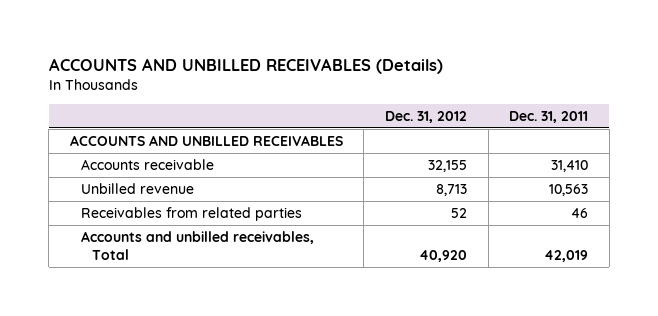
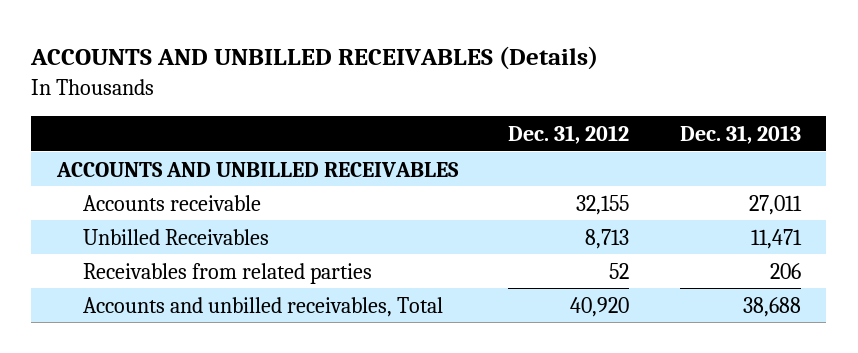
[509,111,589,124] Dec. 31, 2011 -> none
none -> [679,124,801,144] Dec. 31, 2013
[80,182,194,194] Unbilled revenue -> [83,228,270,245] Unbilled Receivables

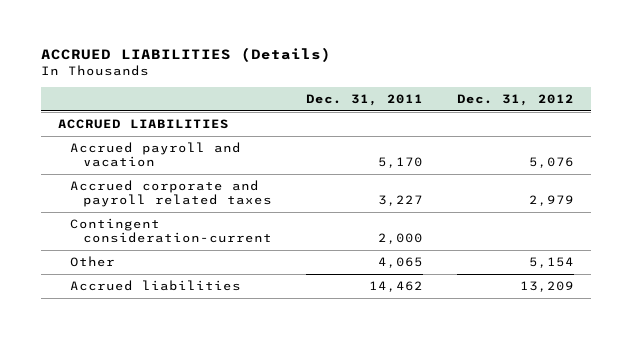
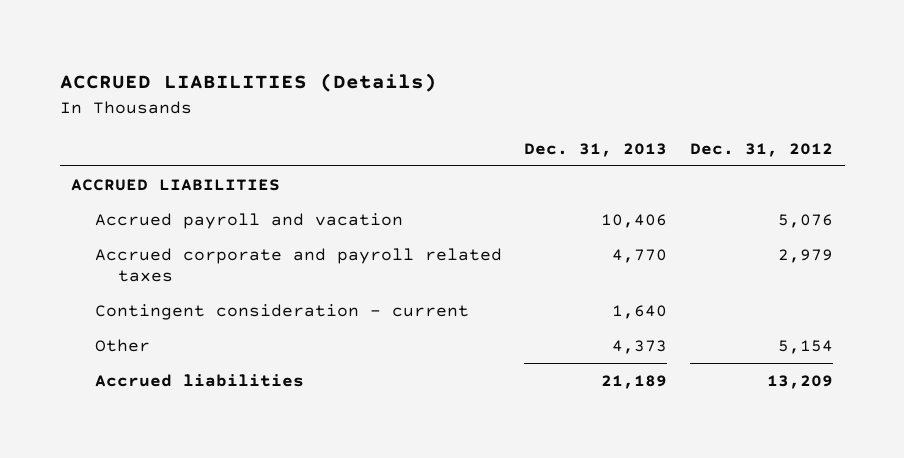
[305,93,423,106] Dec. 31, 2011 -> none
none -> [524,142,668,157] Dec. 31, 2013
[70,217,272,244] Contingent consideration-current -> [94,303,469,320] Contingent consideration - current

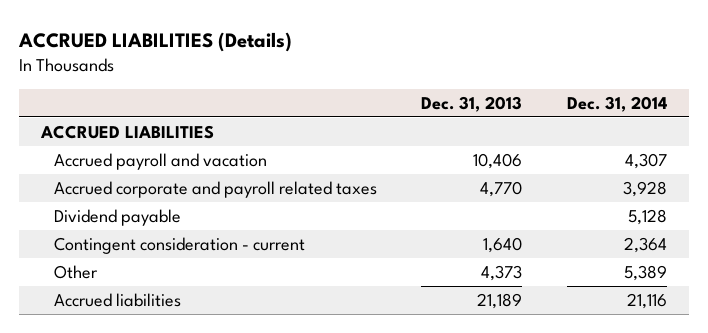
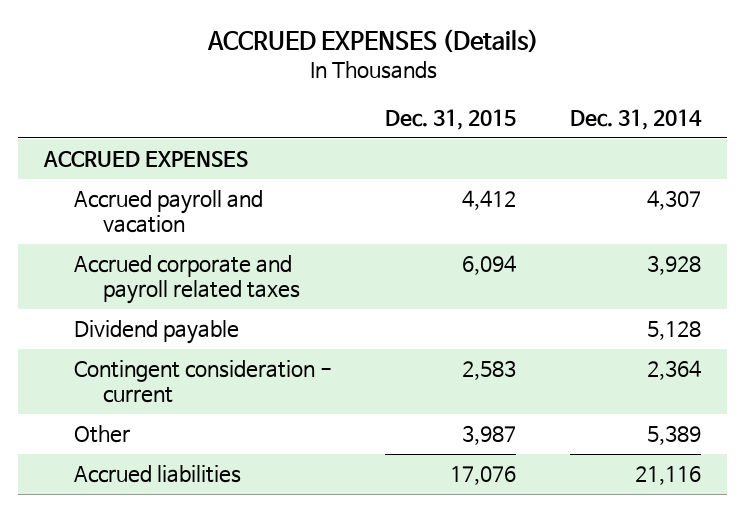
[17,31,292,52] ACCRUED LIABILITIES (Details) -> [206,29,539,54] ACCRUED EXPENSES (Details)
[421,95,523,112] Dec. 31, 2013 -> none
none -> [385,108,517,130] Dec. 31, 2015
[39,124,214,139] ACCRUED LIABILITIES -> [43,151,249,168] ACCRUED EXPENSES

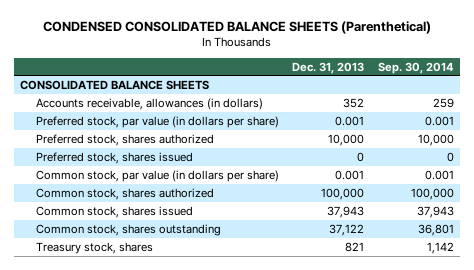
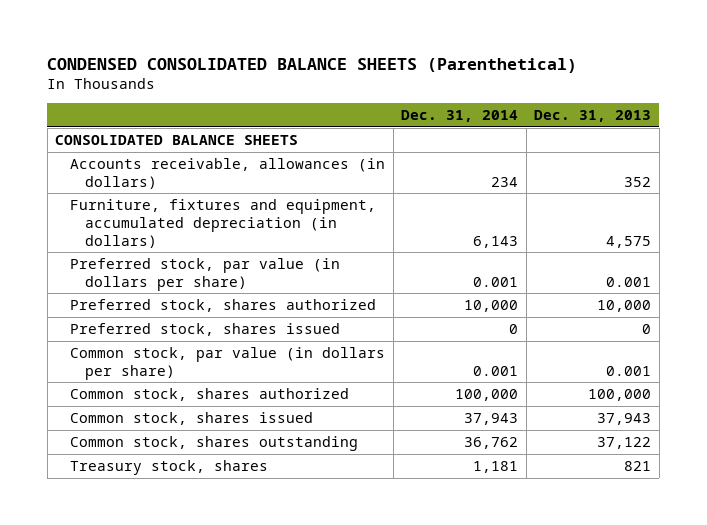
[377,61,454,74] Sep. 30, 2014 -> none
none -> [401,110,519,123] Dec. 31, 2014
none -> [70,199,377,248] Furniture, fixtures and equipment, accumulated depreciation (in dollars)

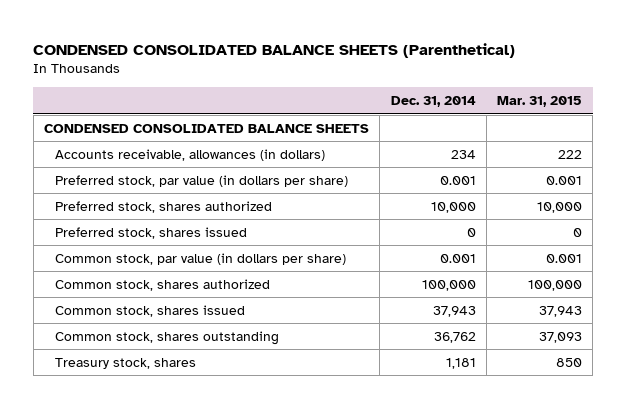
[534,110,652,123] Dec. 31, 2013 -> none
none -> [497,96,583,108] Mar. 31, 2015
[55,135,299,146] CONSOLIDATED BALANCE SHEETS -> [44,123,370,133] CONDENSED CONSOLIDATED BALANCE SHEETS
[70,199,377,248] Furniture, fixtures and equipment, accumulated depreciation (in dollars) -> none

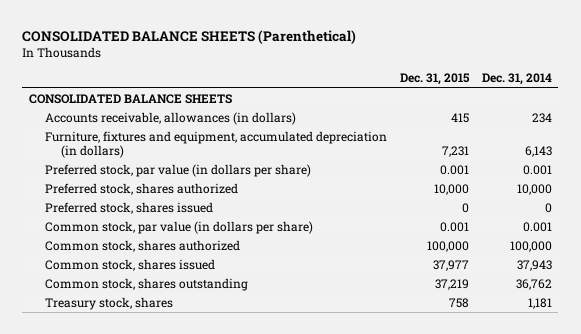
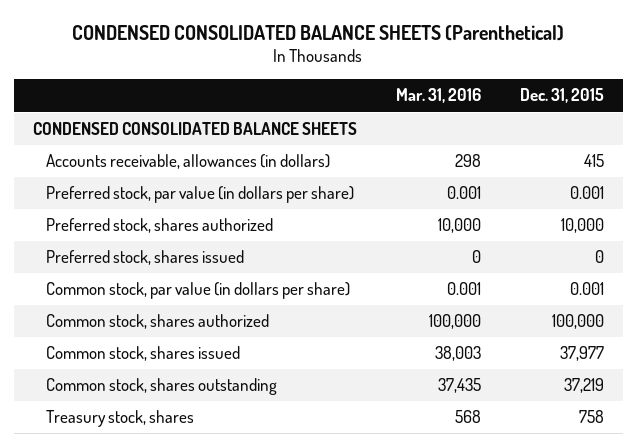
[22,29,357,44] CONSOLIDATED BALANCE SHEETS (Parenthetical) -> [72,24,565,41] CONDENSED CONSOLIDATED BALANCE SHEETS (Parenthetical)
[481,73,552,86] Dec. 31, 2014 -> none
none -> [395,88,481,104] Mar. 31, 2016
[28,93,232,104] CONSOLIDATED BALANCE SHEETS -> [32,122,357,136] CONDENSED CONSOLIDATED BALANCE SHEETS
[45,130,388,159] Furniture, fixtures and equipment, accumulated depreciation (in dollars) -> none

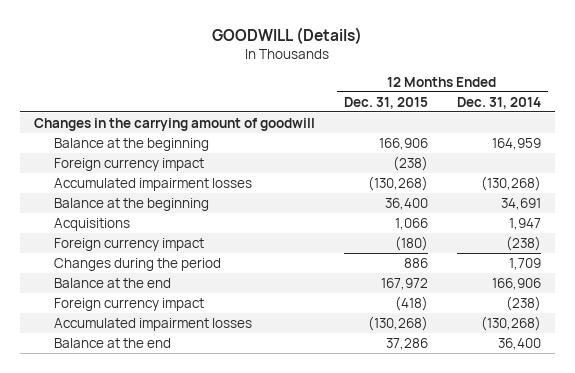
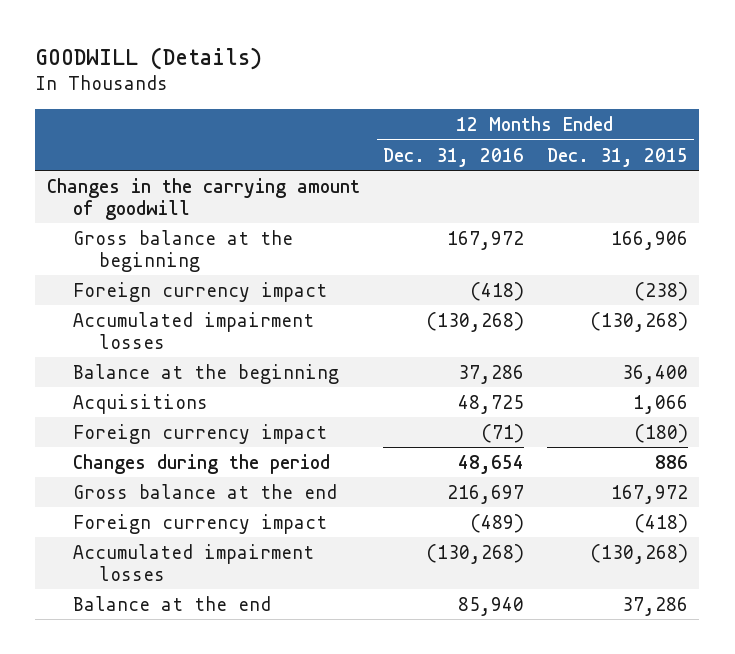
[456,96,541,109] Dec. 31, 2014 -> none
none -> [382,147,524,167] Dec. 31, 2016
[54,137,210,151] Balance at the beginning -> [73,229,294,272] Gross balance at the beginning
[54,277,172,288] Balance at the end -> [73,483,338,499] Gross balance at the end

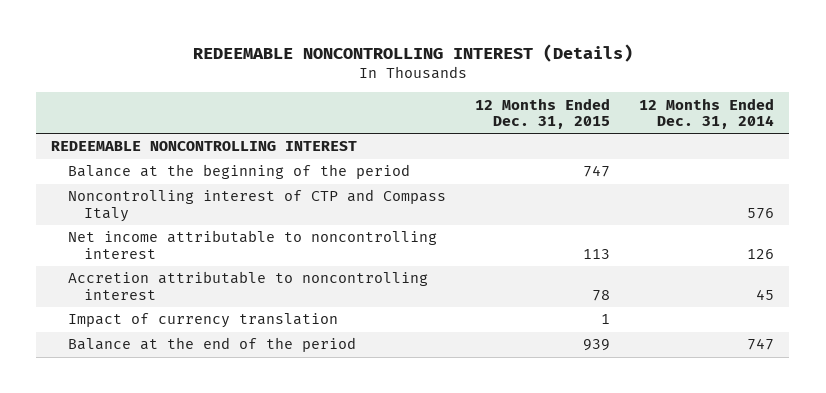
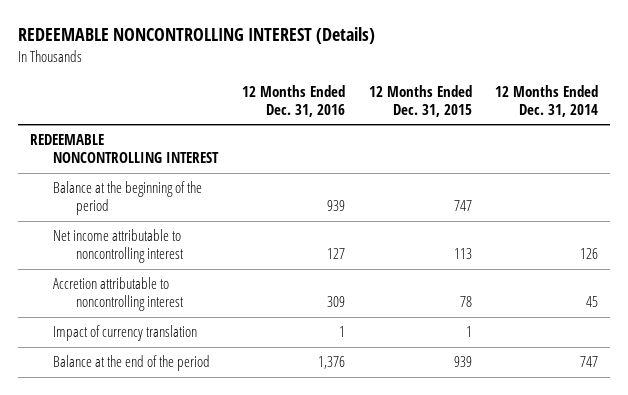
none -> [241,84,345,117] 12 Months Ended Dec. 31, 2016
[67,189,446,222] Noncontrolling interest of CTP and Compass Italy -> none

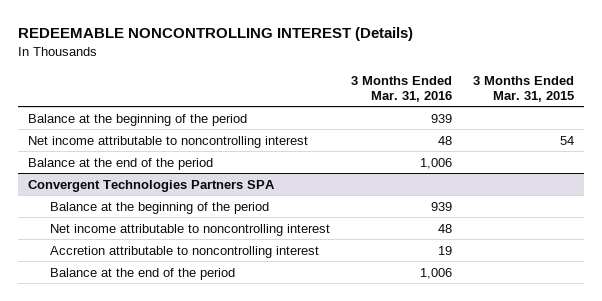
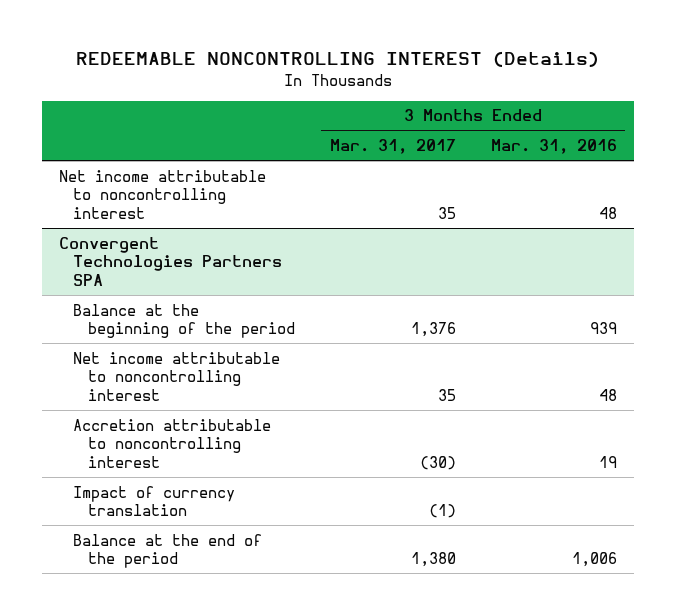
[472,75,574,103] 3 Months Ended Mar. 31, 2015 -> none
none -> [329,139,456,155] Mar. 31, 2017
[28,113,248,126] Balance at the beginning of the period -> none
[28,157,214,170] Balance at the end of the period -> none
none -> [73,485,236,517] Impact of currency translation

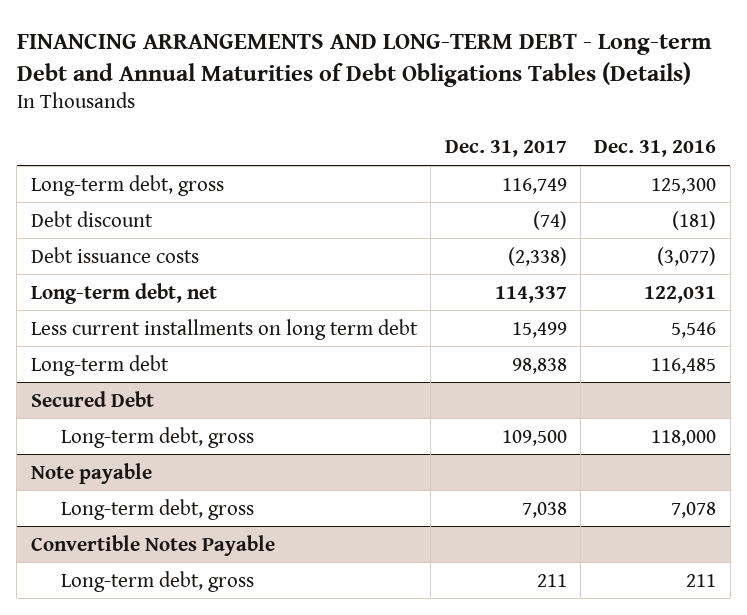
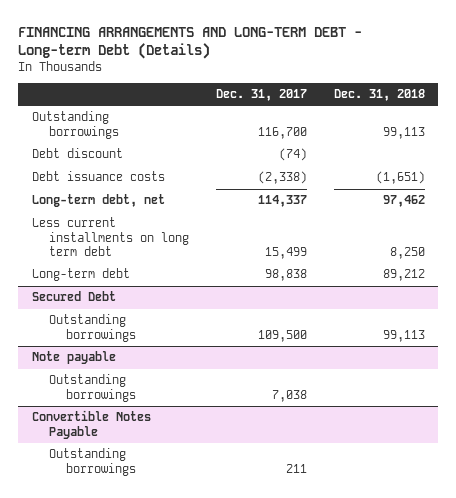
[16,33,712,87] FINANCING ARRANGEMENTS AND LONG-TERM DEBT - Long-term Debt and Annual Maturities of Debt Obligations Tables (Details) -> [18,26,363,60] FINANCING ARRANGEMENTS AND LONG-TERM DEBT - Long-term Debt (Details)
[594,140,717,158] Dec. 31, 2016 -> none
none -> [333,89,425,102] Dec. 31, 2018
[30,174,224,196] Long-term debt, gross -> none
none -> [31,111,119,139] Outstanding borrowings
[61,426,255,448] Long-term debt, gross -> [48,314,137,342] Outstanding borrowings
[61,498,255,520] Long-term debt, gross -> [48,374,137,402] Outstanding borrowings
[61,570,255,592] Long-term debt, gross -> [48,448,137,476] Outstanding borrowings

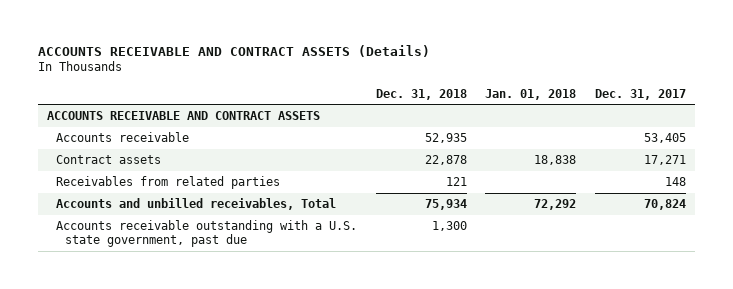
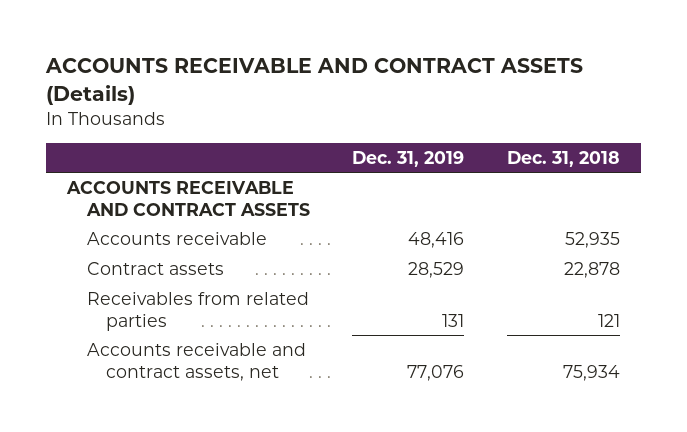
[485,88,577,100] Jan. 01, 2018 -> none
[594,88,686,100] Dec. 31, 2017 -> none
none -> [352,150,465,167] Dec. 31, 2019
[56,219,358,247] Accounts receivable outstanding with a U.S. state government, past due -> none
[56,197,337,210] Accounts and unbilled receivables, Total -> [86,342,306,381] Accounts receivable and contract assets, net

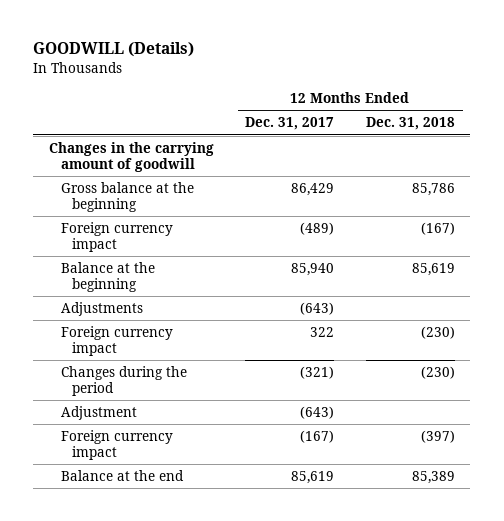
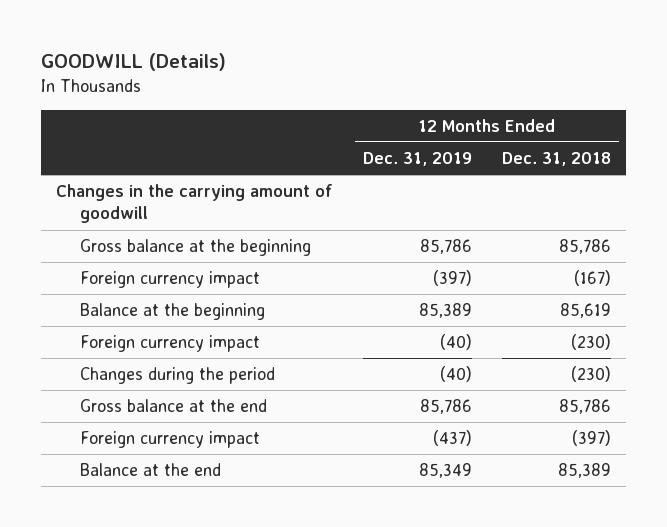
[245,117,335,131] Dec. 31, 2017 -> none
none -> [362,151,472,166] Dec. 31, 2019
[60,302,143,317] Adjustments -> none
[60,406,137,421] Adjustment -> none
none -> [80,399,268,413] Gross balance at the end

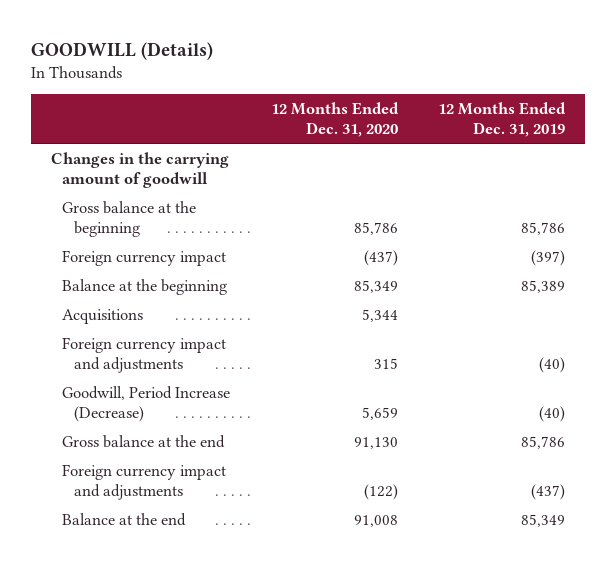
[501,151,611,166] Dec. 31, 2018 -> none
none -> [270,102,399,137] 12 Months Ended Dec. 31, 2020
none -> [62,309,144,325] Acquisitions
[80,335,261,353] Foreign currency impact -> [62,337,227,373] Foreign currency impact and adjustments
[80,367,276,385] Changes during the period -> [62,386,231,422] Goodwill, Period Increase (Decrease)
[80,431,261,449] Foreign currency impact -> [62,464,227,500] Foreign currency impact and adjustments

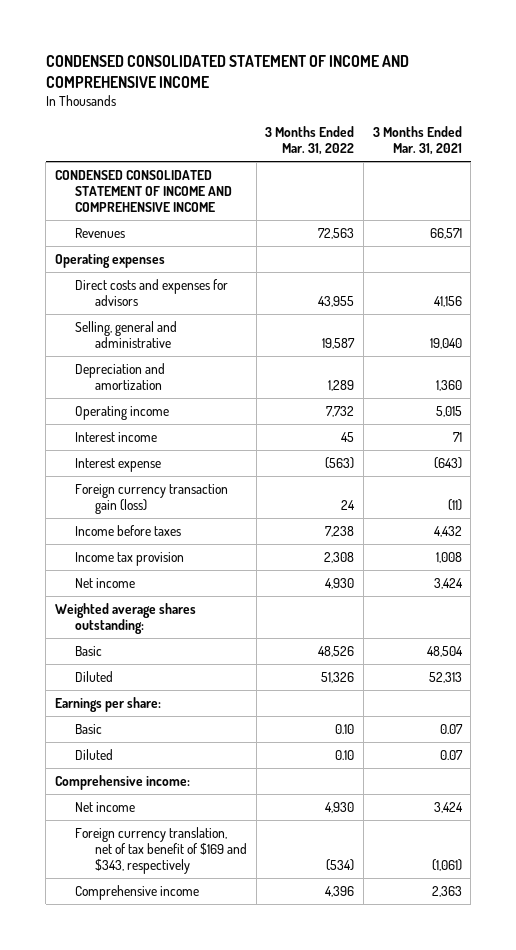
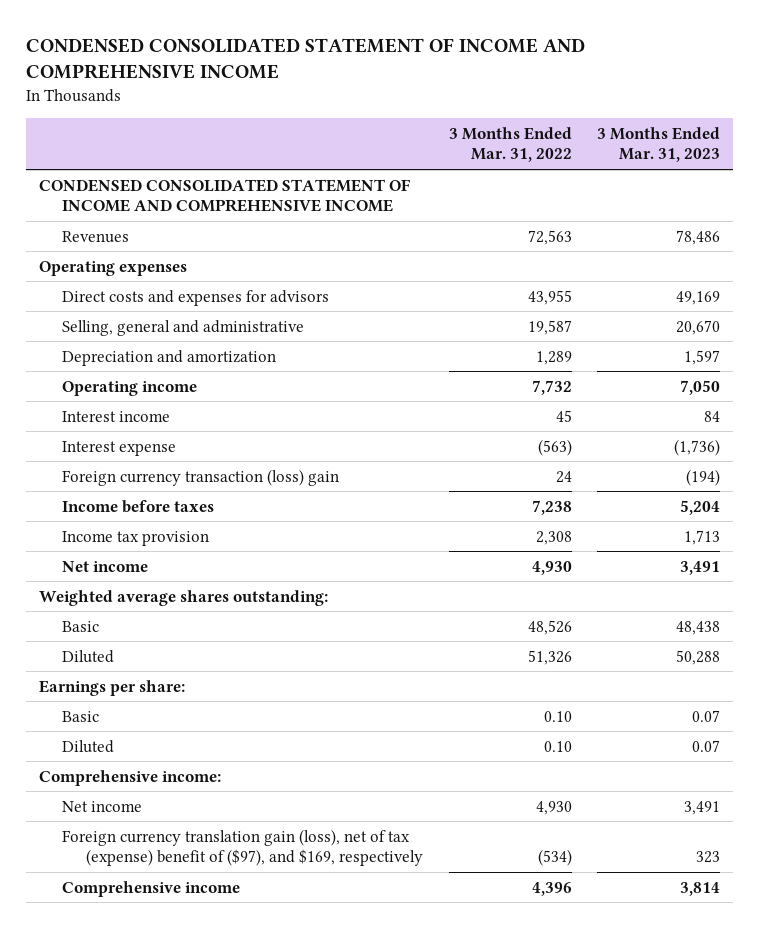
[372,126,462,156] 3 Months Ended Mar. 31, 2021 -> none
none -> [597,126,721,163] 3 Months Ended Mar. 31, 2023
[74,483,228,514] Foreign currency transaction gain (loss) -> [62,468,340,486] Foreign currency transaction (loss) gain
[74,826,247,874] Foreign currency translation, net of tax benefit of $169 and $343, respectively -> [62,828,424,867] Foreign currency translation gain (loss), net of tax (expense) benefit of ($97), and $169, respectively

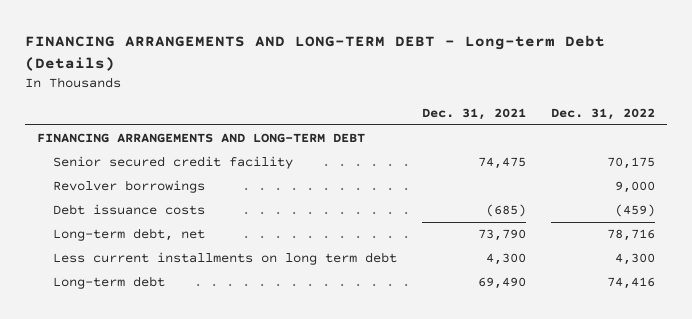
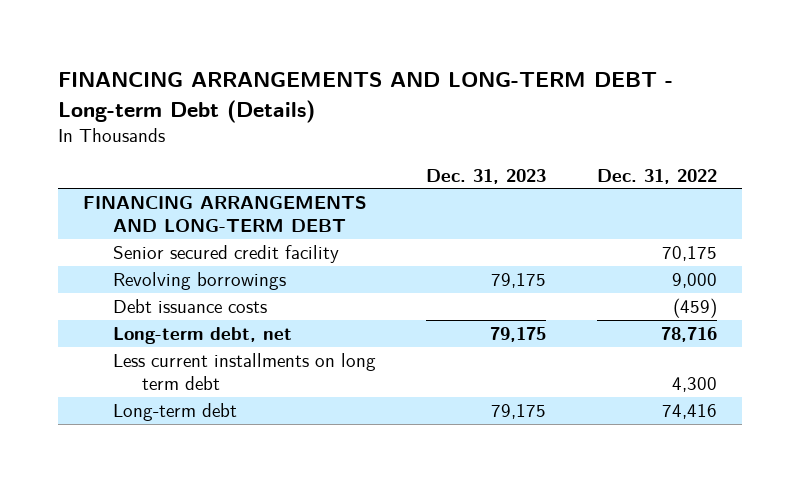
[421,107,526,120] Dec. 31, 2021 -> none
none -> [426,168,547,184] Dec. 31, 2023
[53,179,206,193] Revolver borrowings -> [112,272,286,291] Revolving borrowings

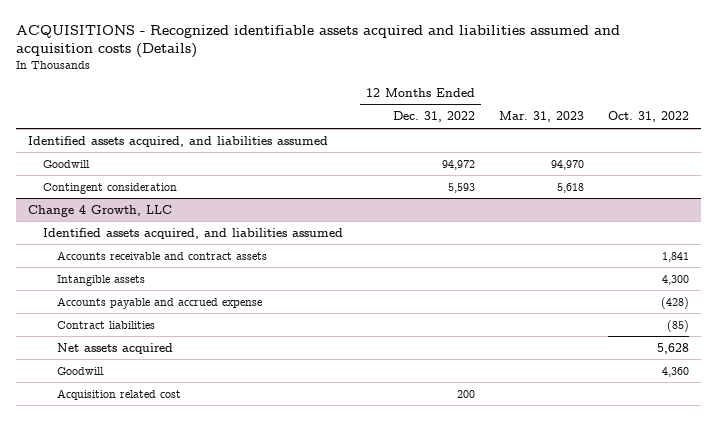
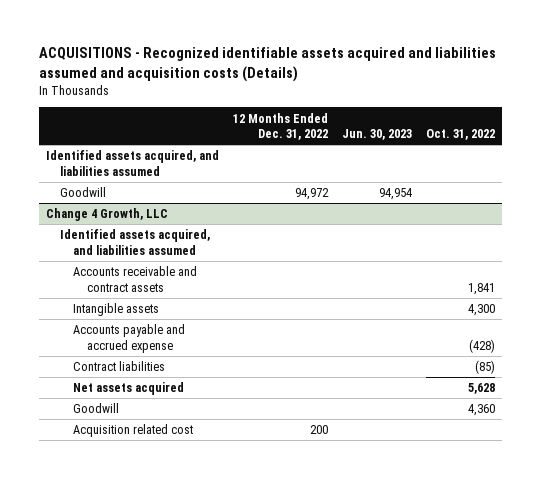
[499,111,585,123] Mar. 31, 2023 -> none
none -> [342,129,413,141] Jun. 30, 2023
[42,182,177,194] Contingent consideration -> none

